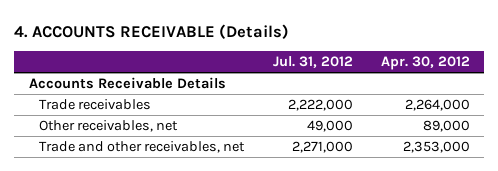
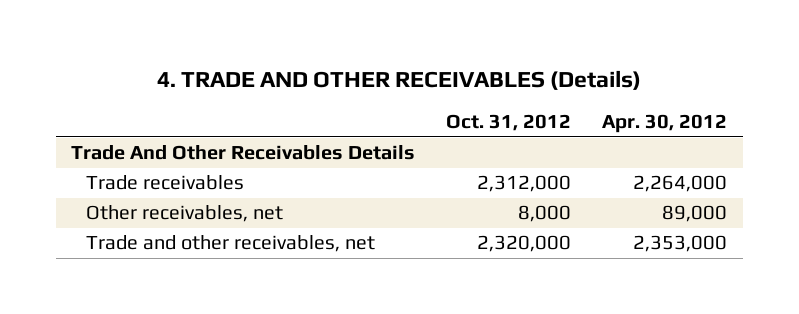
[14,23,290,39] 4. ACCOUNTS RECEIVABLE (Details) -> [157,70,642,91] 4. TRADE AND OTHER RECEIVABLES (Details)
[272,56,353,69] Jul. 31, 2012 -> none
none -> [446,114,572,132] Oct. 31, 2012
[28,77,226,90] Accounts Receivable Details -> [71,145,416,161] Trade And Other Receivables Details

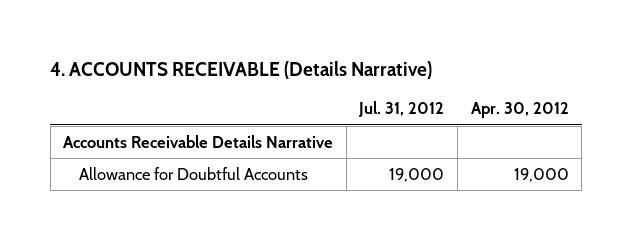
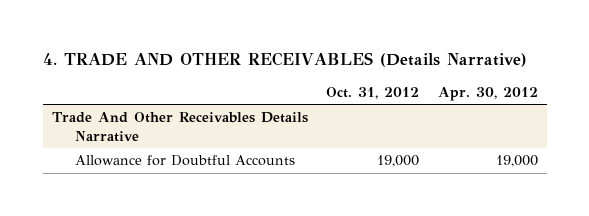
[50,60,433,79] 4. ACCOUNTS RECEIVABLE (Details Narrative) -> [42,52,527,68] 4. TRADE AND OTHER RECEIVABLES (Details Narrative)
[358,101,445,118] Jul. 31, 2012 -> none
none -> [326,86,420,99] Oct. 31, 2012
[63,134,334,148] Accounts Receivable Details Narrative -> [51,112,308,142] Trade And Other Receivables Details Narrative

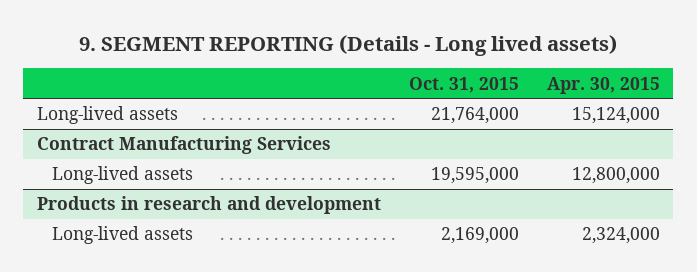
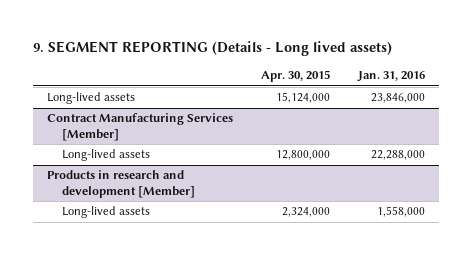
[408,76,519,93] Oct. 31, 2015 -> none
none -> [356,71,425,83] Jan. 31, 2016
[36,136,331,155] Contract Manufacturing Services -> [46,113,233,141] Contract Manufacturing Services [Member]
[36,196,381,215] Products in research and development -> [46,170,195,198] Products in research and development [Member]

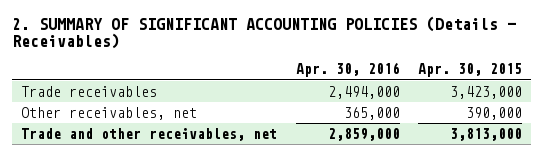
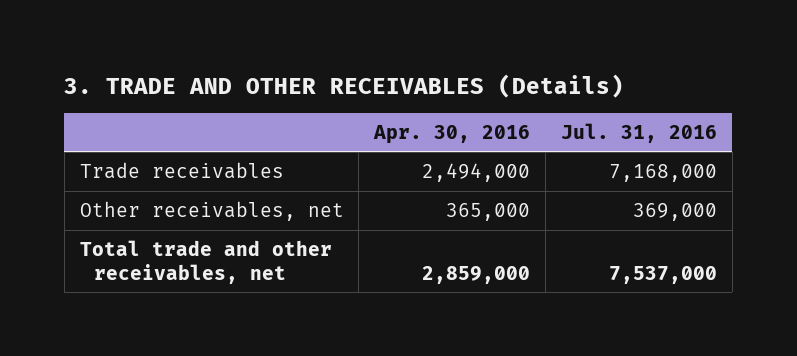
[12,15,517,50] 2. SUMMARY OF SIGNIFICANT ACCOUNTING POLICIES (Details - Receivables) -> [64,73,625,98] 3. TRADE AND OTHER RECEIVABLES (Details)
[417,63,522,78] Apr. 30, 2015 -> none
none -> [560,122,717,143] Jul. 31, 2016
[21,127,278,141] Trade and other receivables, net -> [79,239,332,284] Total trade and other receivables, net

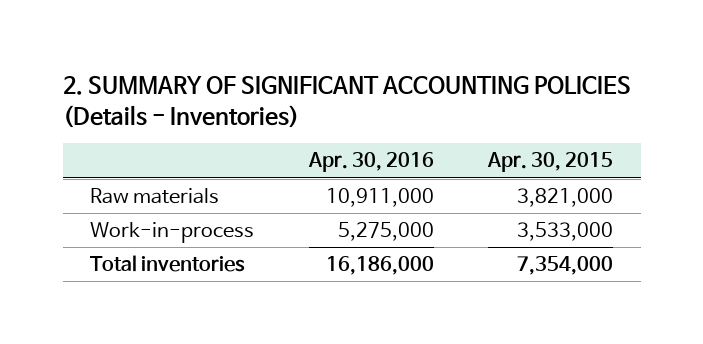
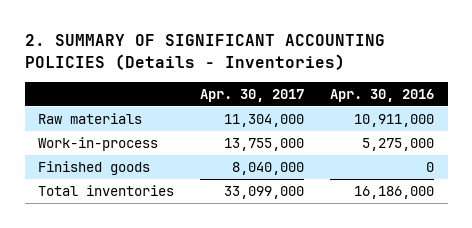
[487,152,614,173] Apr. 30, 2015 -> none
none -> [200,88,305,102] Apr. 30, 2017
none -> [37,161,150,176] Finished goods

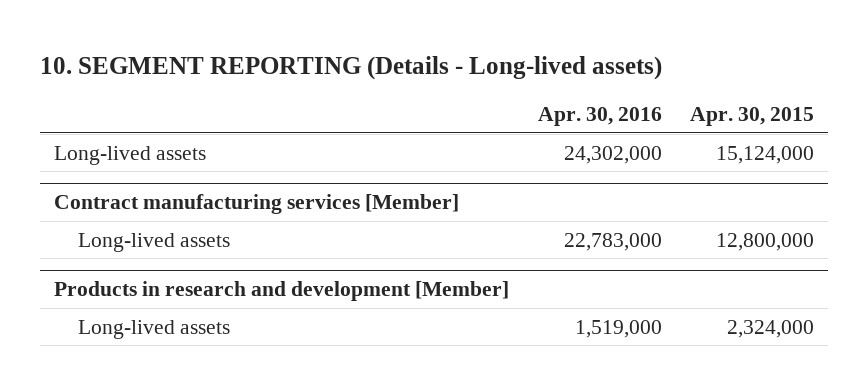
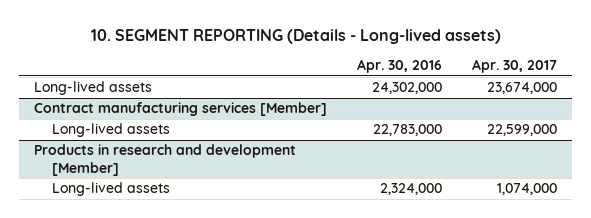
[689,106,814,126] Apr. 30, 2015 -> none
none -> [472,59,558,74] Apr. 30, 2017
[574,319,662,338] 1,519,000 -> [380,183,443,196] 2,324,000

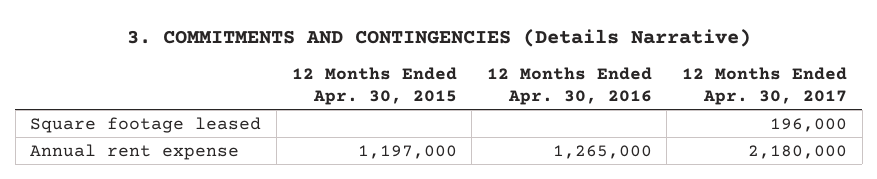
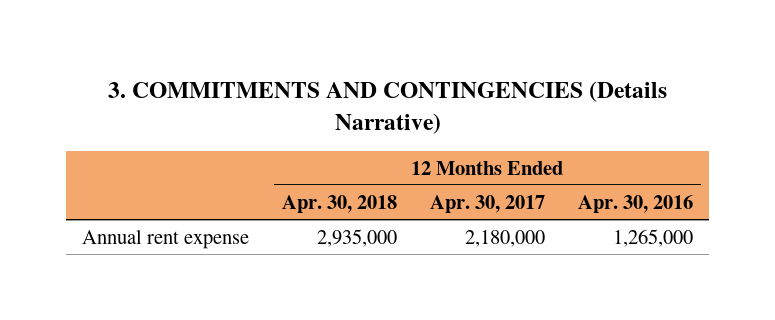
[291,67,457,105] 12 Months Ended Apr. 30, 2015 -> none
none -> [282,194,398,213] Apr. 30, 2018
[30,116,262,133] Square footage leased -> none

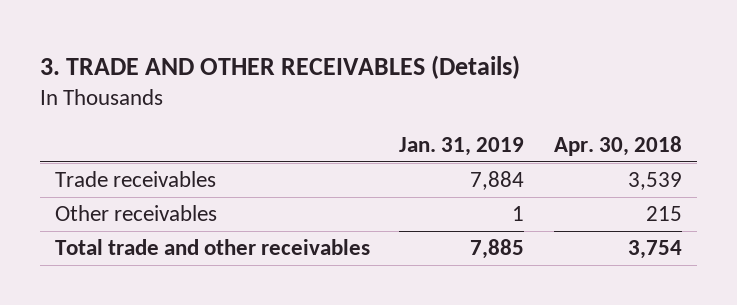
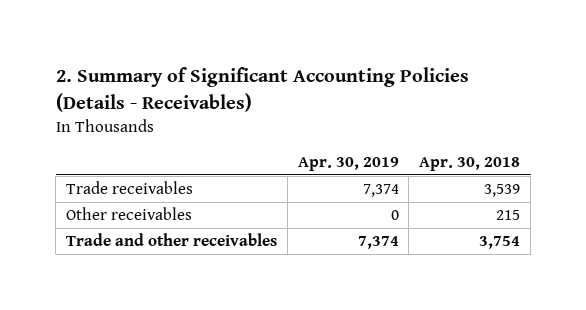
[39,54,520,79] 3. TRADE AND OTHER RECEIVABLES (Details) -> [55,67,469,112] 2. Summary of Significant Accounting Policies (Details - Receivables)
[399,136,525,156] Jan. 31, 2019 -> none
none -> [297,156,399,171] Apr. 30, 2019
[54,239,370,256] Total trade and other receivables -> [66,233,278,247] Trade and other receivables

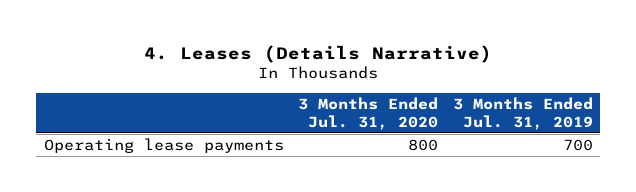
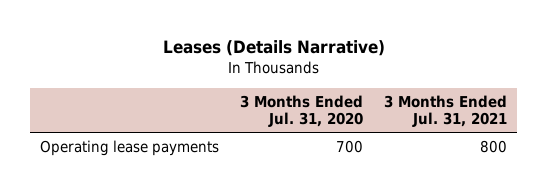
[144,44,493,63] 4. Leases (Details Narrative) -> [162,39,385,56] Leases (Details Narrative)
[452,96,593,130] 3 Months Ended Jul. 31, 2019 -> none
none -> [383,94,507,127] 3 Months Ended Jul. 31, 2021
[408,139,439,152] 800 -> [336,140,364,154] 700

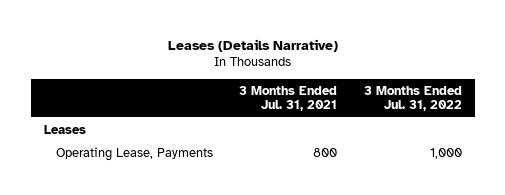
[240,94,364,127] 3 Months Ended Jul. 31, 2020 -> none
none -> [363,85,462,112] 3 Months Ended Jul. 31, 2022
none -> [43,124,86,134] Leases
[40,140,220,157] Operating lease payments -> [56,146,214,161] Operating Lease, Payments

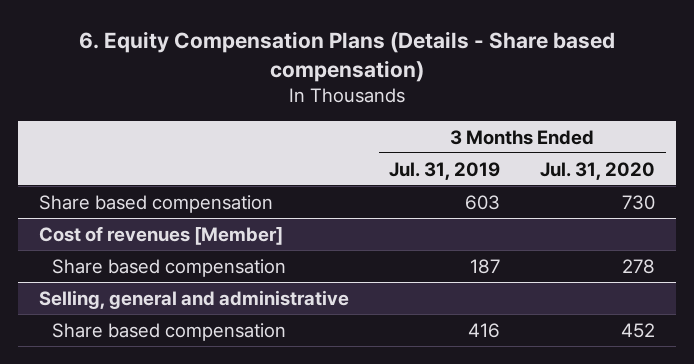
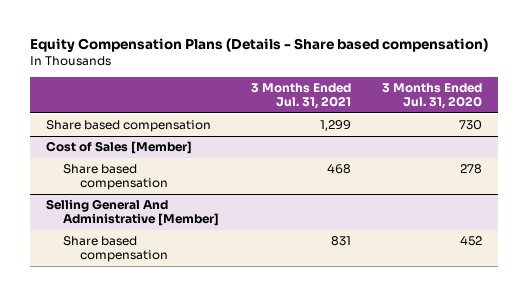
[79,30,616,82] 6. Equity Compensation Plans (Details - Share based compensation) -> [30,37,489,52] Equity Compensation Plans (Details - Share based compensation)
[389,161,501,180] Jul. 31, 2019 -> none
none -> [250,83,351,110] 3 Months Ended Jul. 31, 2021
[38,225,283,245] Cost of revenues [Member] -> [46,141,193,155] Cost of Sales [Member]
[38,289,349,309] Selling, general and administrative -> [46,199,220,227] Selling General And Administrative [Member]

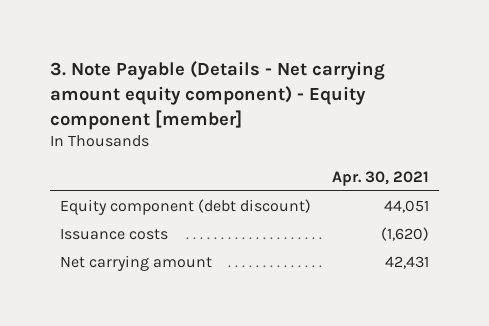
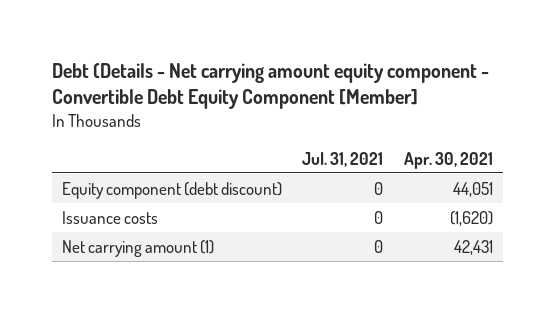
[50,61,386,130] 3. Note Payable (Details - Net carrying amount equity component) - Equity component [member] -> [52,63,490,110] Debt (Details - Net carrying amount equity component - Convertible Debt Equity Component [Member]
none -> [302,151,384,167] Jul. 31, 2021
[60,255,213,272] Net carrying amount -> [62,239,215,257] Net carrying amount (1)

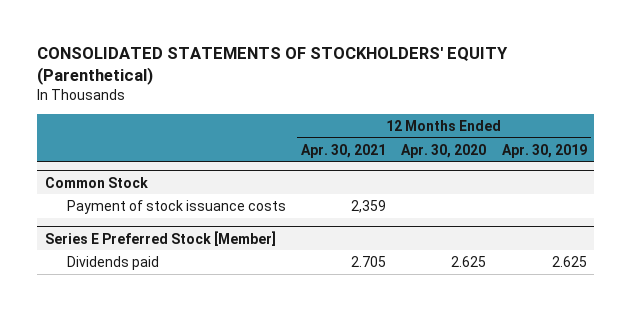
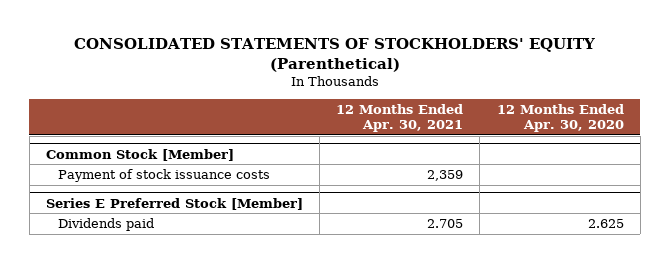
[501,143,587,158] Apr. 30, 2019 -> none
[44,176,148,188] Common Stock -> [45,148,234,161] Common Stock [Member]

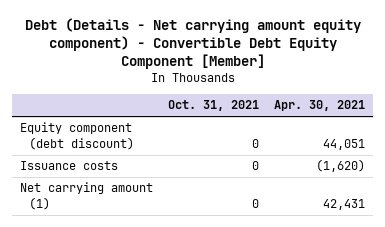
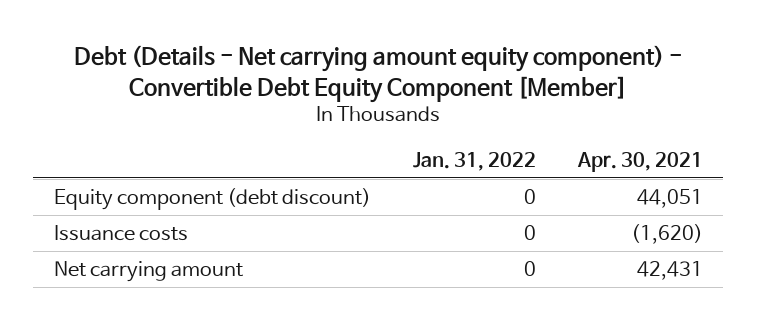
[168,100,260,112] Oct. 31, 2021 -> none
none -> [412,151,536,171] Jan. 31, 2022
[19,182,153,210] Net carrying amount (1) -> [54,261,244,283] Net carrying amount

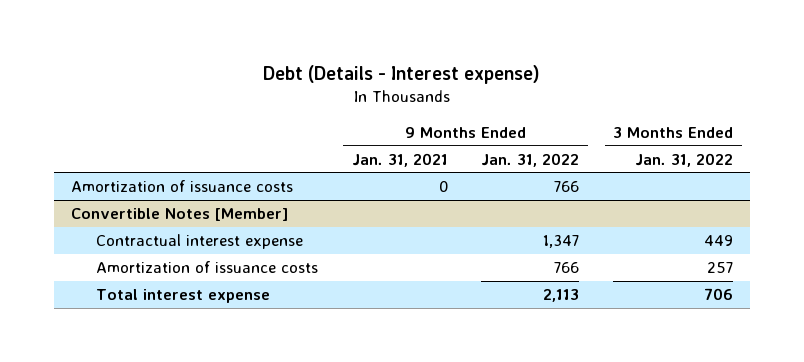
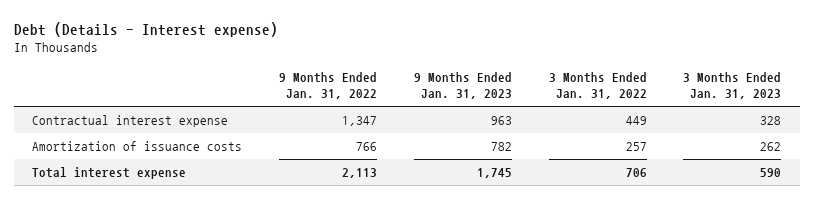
[351,152,448,167] Jan. 31, 2021 -> none
none -> [413,72,512,100] 9 Months Ended Jan. 31, 2023
none -> [683,72,782,100] 3 Months Ended Jan. 31, 2023
[70,180,293,193] Amortization of issuance costs -> none
[70,208,288,222] Convertible Notes [Member] -> none

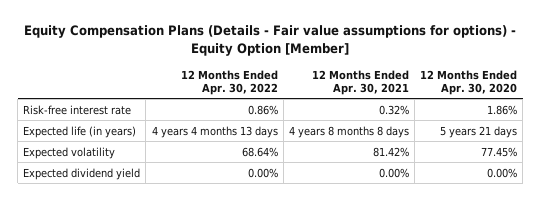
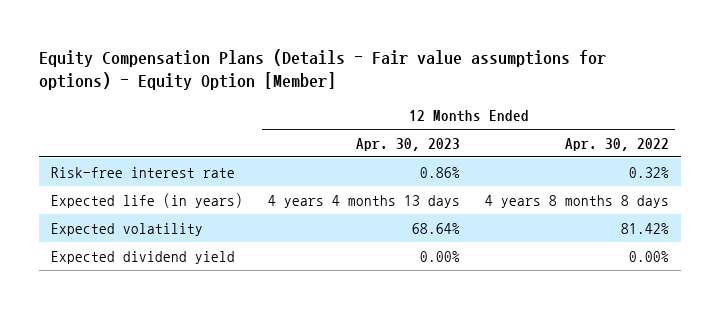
[311,69,409,95] 12 Months Ended Apr. 30, 2021 -> none
[420,69,518,95] 12 Months Ended Apr. 30, 2020 -> none
none -> [356,137,461,151] Apr. 30, 2023
[247,104,278,115] 0.86% -> [629,166,670,178] 0.32%
[151,125,278,138] 4 years 4 months 13 days -> [485,194,670,208] 4 years 8 months 8 days
[241,146,278,157] 68.64% -> [621,222,670,234] 81.42%

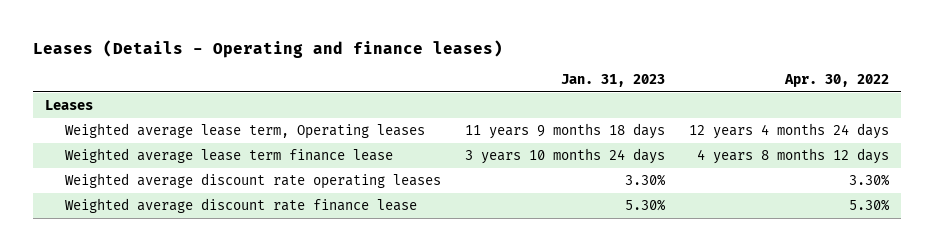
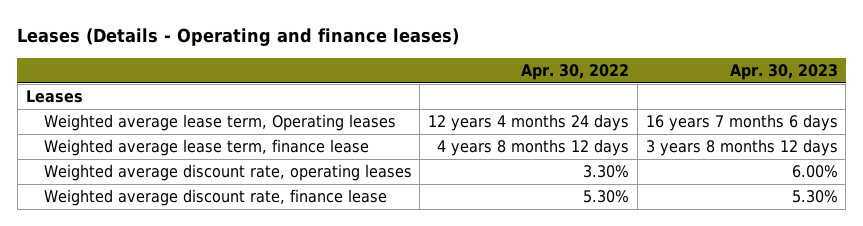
[561,73,666,87] Jan. 31, 2023 -> none
none -> [729,64,838,81] Apr. 30, 2023
[64,148,393,164] Weighted average lease term finance lease -> [43,139,369,157] Weighted average lease term, finance lease
[64,173,441,190] Weighted average discount rate operating leases -> [43,164,412,182] Weighted average discount rate, operating leases
[64,198,417,214] Weighted average discount rate finance lease -> [43,189,387,207] Weighted average discount rate, finance lease

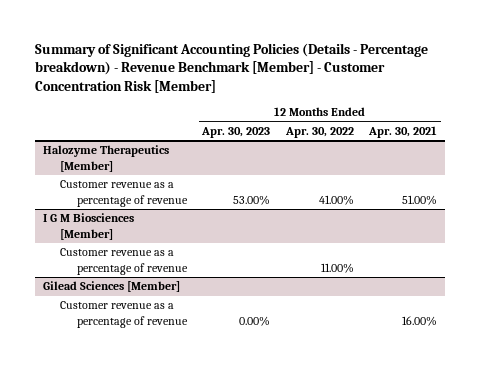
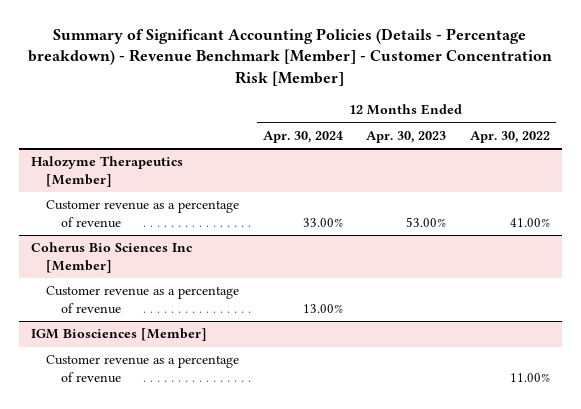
[367,125,437,138] Apr. 30, 2021 -> none
none -> [262,130,343,143] Apr. 30, 2024
[42,213,134,240] I G M Biosciences [Member] -> [30,242,192,273] Coherus Bio Sciences Inc [Member]
none -> [45,286,239,314] Customer revenue as a percentage of revenue
none -> [30,328,207,342] IGM Biosciences [Member]
[42,281,180,293] Gilead Sciences [Member] -> none
[59,301,189,328] Customer revenue as a percentage of revenue -> none

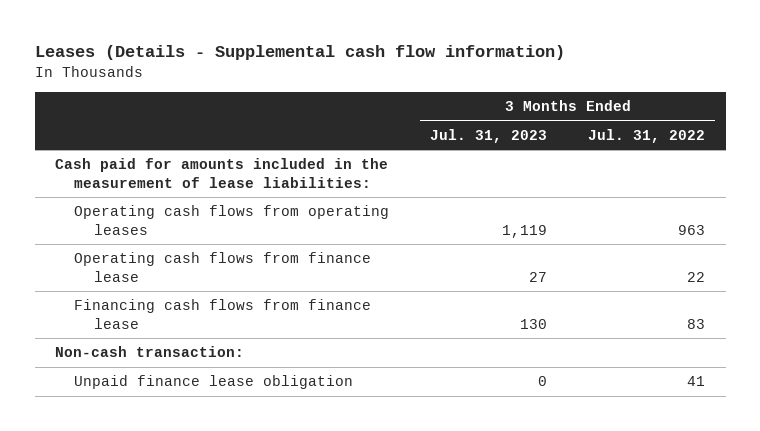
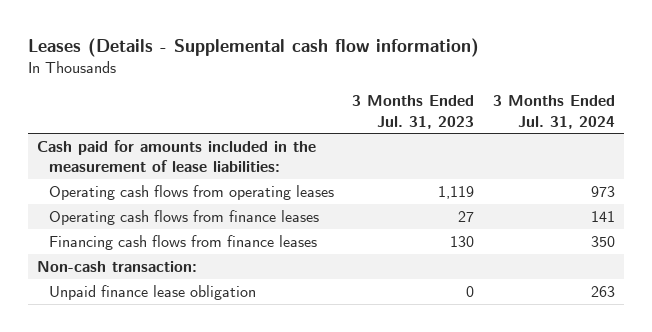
[588,128,706,143] Jul. 31, 2022 -> none
none -> [493,95,616,129] 3 Months Ended Jul. 31, 2024
[74,252,372,282] Operating cash flows from finance lease -> [48,209,319,225] Operating cash flows from finance leases
[74,299,372,329] Financing cash flows from finance lease -> [48,234,317,250] Financing cash flows from finance leases

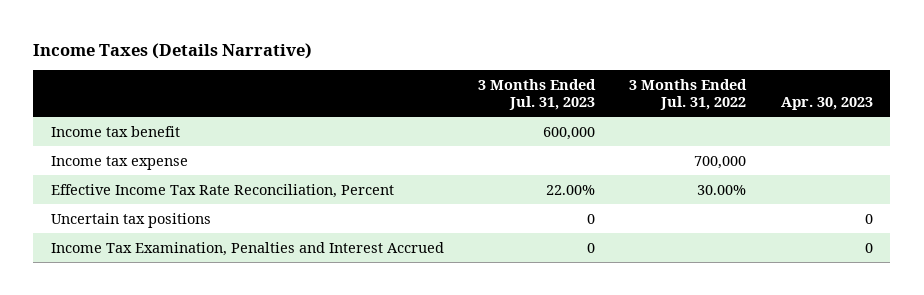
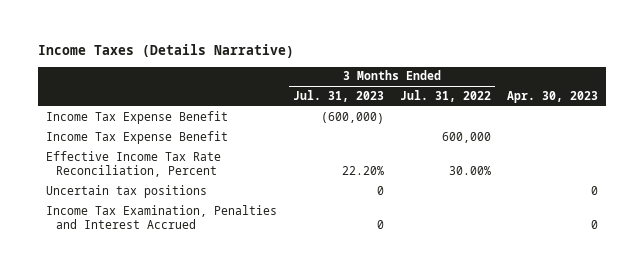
[50,125,180,137] Income tax benefit -> [45,110,228,124] Income Tax Expense Benefit
[543,126,596,140] 600,000 -> [320,111,384,124] (600,000)
[50,155,188,170] Income tax expense -> [45,130,228,144] Income Tax Expense Benefit
[694,155,747,169] 700,000 -> [441,131,491,143] 600,000
[546,184,596,195] 22.00% -> [341,166,384,176] 22.20%

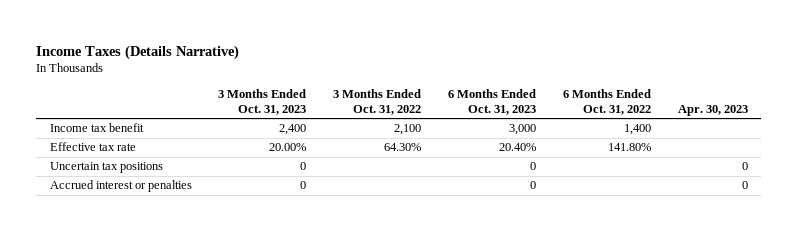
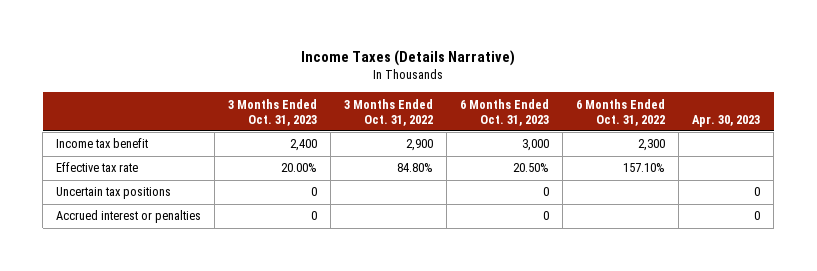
[394,124,422,136] 2,100 -> [406,139,434,152] 2,900
[623,124,651,136] 1,400 -> [638,139,666,152] 2,300
[384,143,422,152] 64.30% -> [397,163,434,173] 84.80%
[499,143,537,152] 20.40% -> [513,163,550,173] 20.50%
[607,143,651,152] 141.80% -> [623,163,666,173] 157.10%

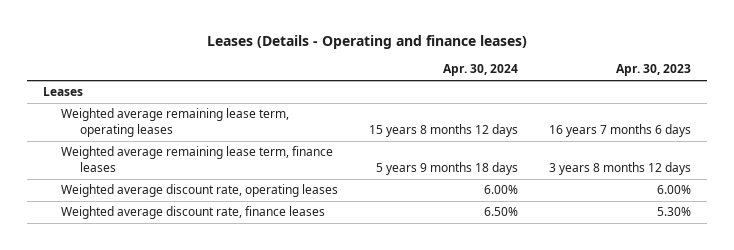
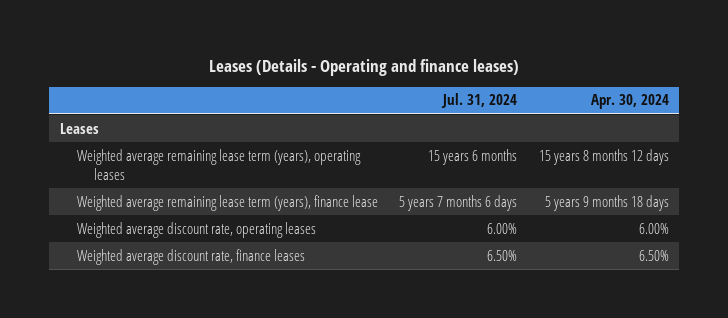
[616,64,692,77] Apr. 30, 2023 -> none
none -> [441,93,518,109] Jul. 31, 2024
[61,108,290,137] Weighted average remaining lease term, operating leases -> [76,148,361,180] Weighted average remaining lease term (years), operating leases
[61,146,334,172] Weighted average remaining lease term, finance leases -> [76,194,378,211] Weighted average remaining lease term (years), finance lease

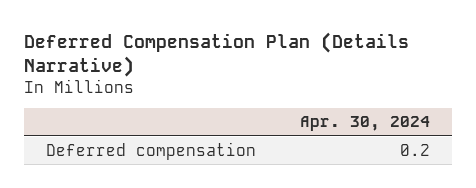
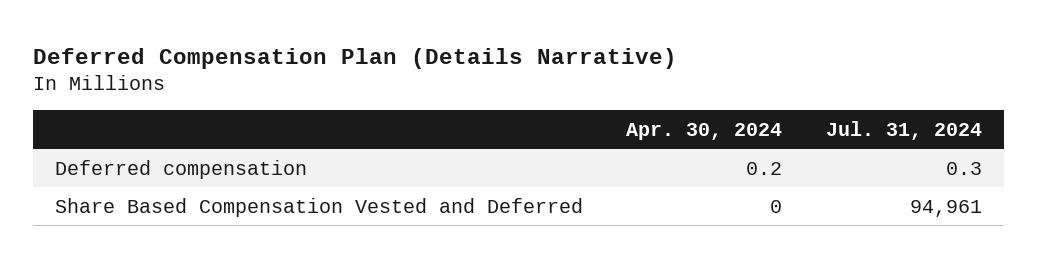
none -> [826,120,983,140] Jul. 31, 2024
none -> [54,197,583,217] Share Based Compensation Vested and Deferred

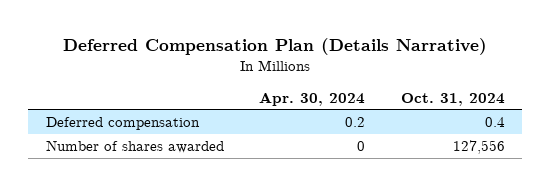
[826,120,983,140] Jul. 31, 2024 -> none
none -> [400,92,505,106] Oct. 31, 2024
[54,197,583,217] Share Based Compensation Vested and Deferred -> [45,139,224,153] Number of shares awarded

